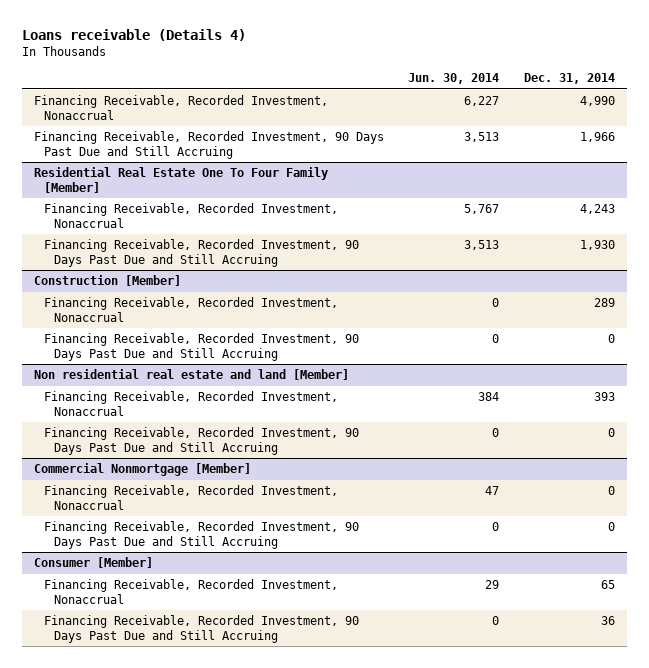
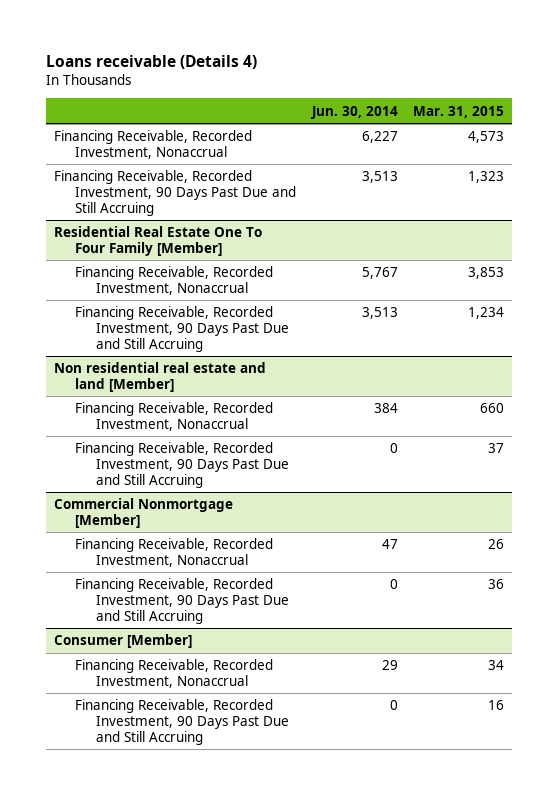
[523,73,615,85] Dec. 31, 2014 -> none
none -> [413,105,505,118] Mar. 31, 2015
[34,275,182,287] Construction [Member] -> none
[43,297,338,322] Financing Receivable, Recorded Investment, Nonaccrual -> none
[43,333,359,361] Financing Receivable, Recorded Investment, 90 Days Past Due and Still Accruing -> none

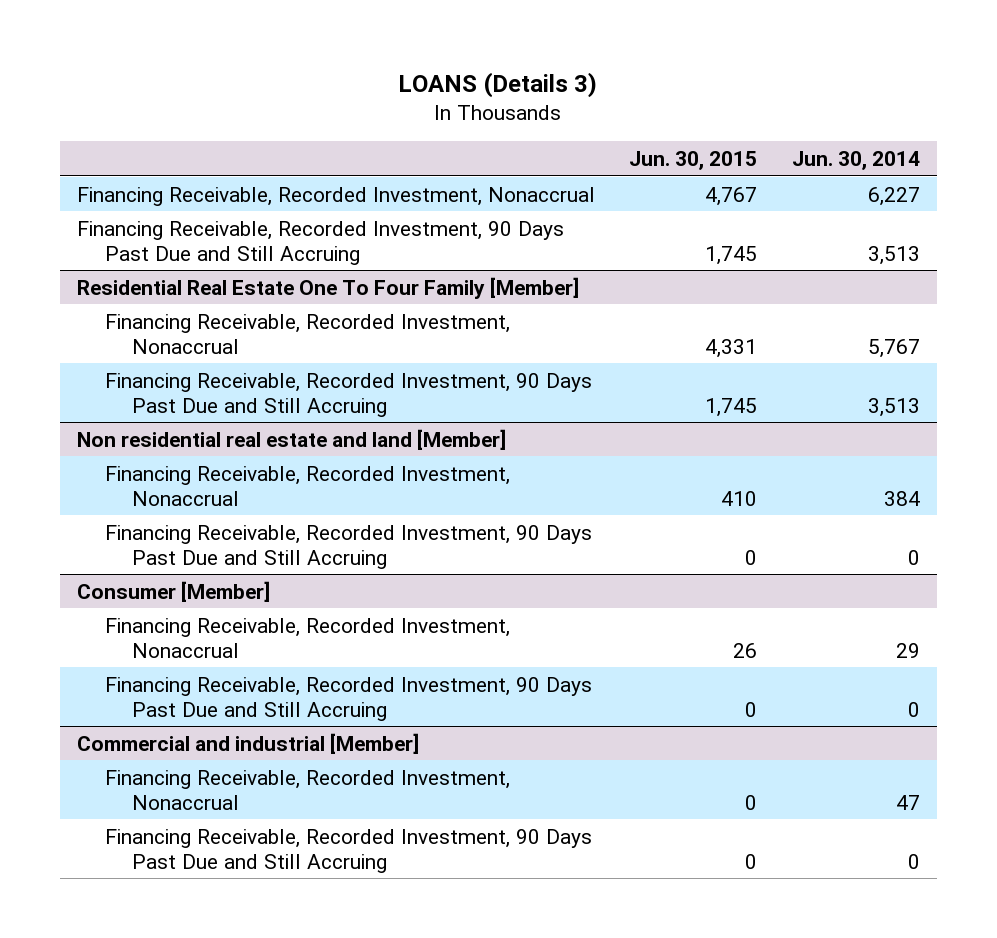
[46,54,258,69] Loans receivable (Details 4) -> [398,72,598,99] LOANS (Details 3)
[413,105,505,118] Mar. 31, 2015 -> none
none -> [629,151,758,171] Jun. 30, 2015
[54,498,234,528] Commercial Nonmortgage [Member] -> none
[75,538,274,567] Financing Receivable, Recorded Investment, Nonaccrual -> none
[75,578,290,624] Financing Receivable, Recorded Investment, 90 Days Past Due and Still Accruing -> none
none -> [76,732,419,754] Commercial and industrial [Member]
none -> [104,769,510,810] Financing Receivable, Recorded Investment, Nonaccrual
none -> [104,828,592,873] Financing Receivable, Recorded Investment, 90 Days Past Due and Still Accruing

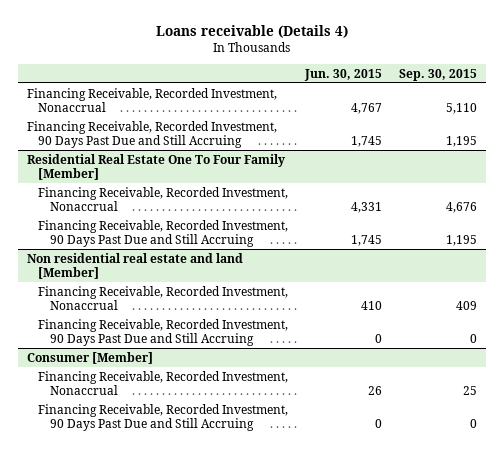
[398,72,598,99] LOANS (Details 3) -> [155,25,348,39] Loans receivable (Details 4)
[791,151,920,171] Jun. 30, 2014 -> none
none -> [399,68,478,81] Sep. 30, 2015
[76,732,419,754] Commercial and industrial [Member] -> none
[104,769,510,810] Financing Receivable, Recorded Investment, Nonaccrual -> none
[104,828,592,873] Financing Receivable, Recorded Investment, 90 Days Past Due and Still Accruing -> none

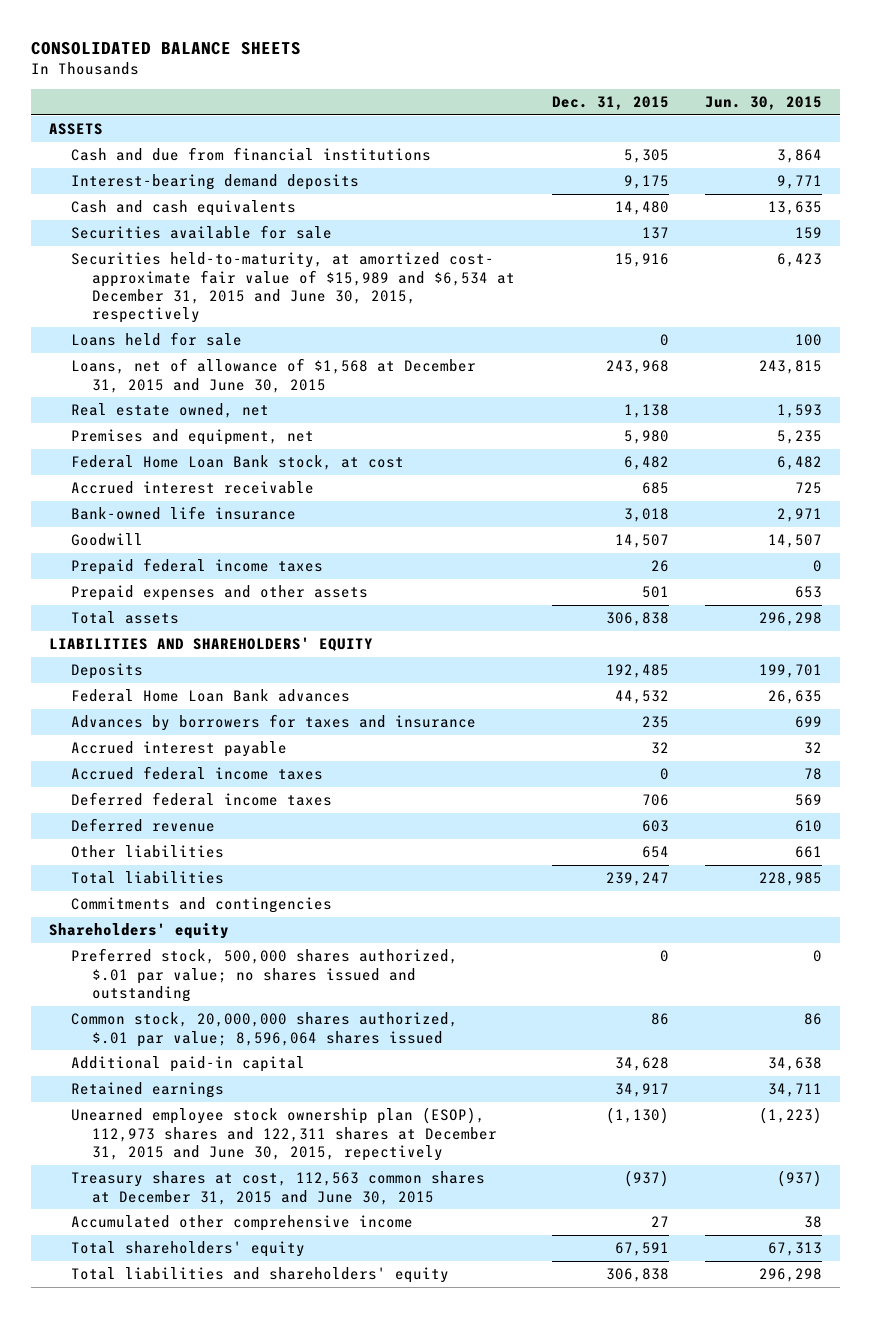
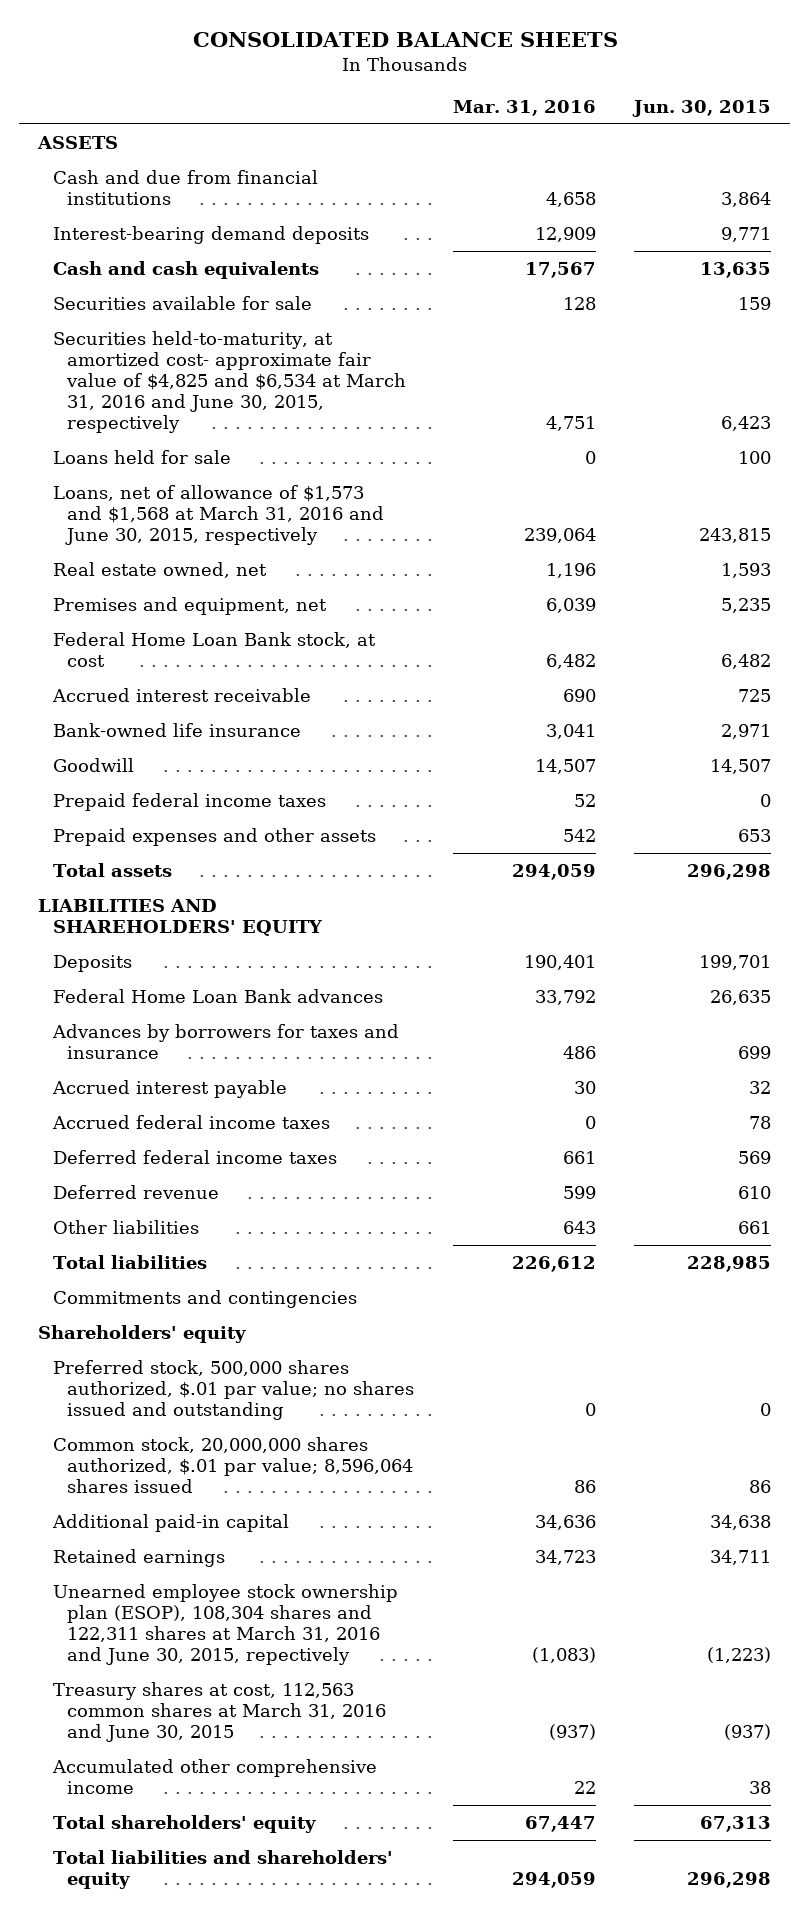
[551,96,669,111] Dec. 31, 2015 -> none
none -> [452,100,596,117] Mar. 31, 2016
[70,252,516,323] Securities held-to-maturity, at amortized cost- approximate fair value of $15,989 and $6,534 at December 31, 2015 and June 30, 2015, respectively -> [52,330,407,434] Securities held-to-maturity, at amortized cost- approximate fair value of $4,825 and $6,534 at March 31, 2016 and June 30, 2015, respectively
[70,358,476,393] Loans, net of allowance of $1,568 at December 31, 2015 and June 30, 2015 -> [52,484,385,546] Loans, net of allowance of $1,573 and $1,568 at March 31, 2016 and June 30, 2015, respectively
[70,1107,498,1161] Unearned employee stock ownership plan (ESOP), 112,973 shares and 122,311 shares at December 31, 2015 and June 30, 2015, repectively -> [52,1583,398,1666] Unearned employee stock ownership plan (ESOP), 108,304 shares and 122,311 shares at March 31, 2016 and June 30, 2015, repectively
[70,1171,485,1205] Treasury shares at cost, 112,563 common shares at December 31, 2015 and June 30, 2015 -> [52,1681,387,1743] Treasury shares at cost, 112,563 common shares at March 31, 2016 and June 30, 2015

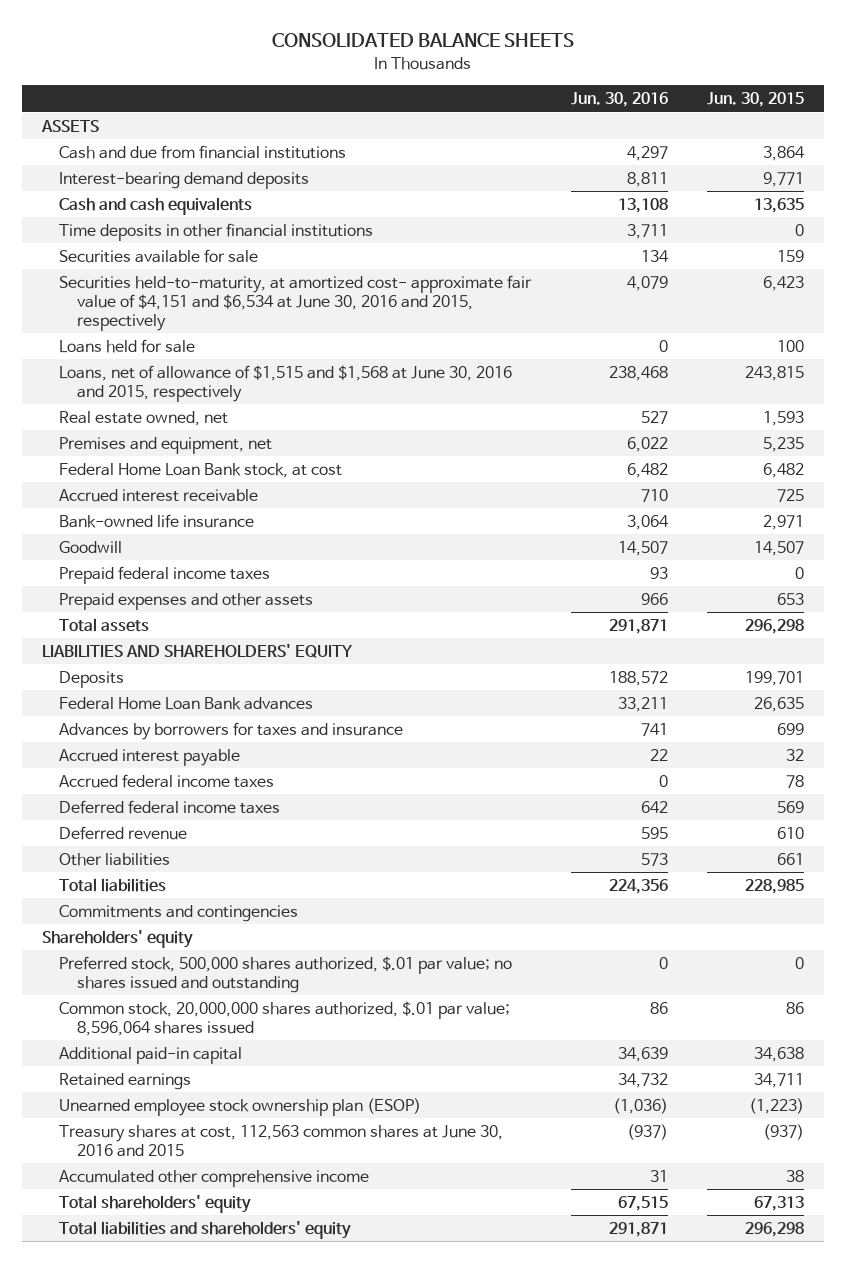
[452,100,596,117] Mar. 31, 2016 -> none
none -> [570,92,668,108] Jun. 30, 2016
none -> [59,223,374,242] Time deposits in other financial institutions
[52,330,407,434] Securities held-to-maturity, at amortized cost- approximate fair value of $4,825 and $6,534 at March 31, 2016 and June 30, 2015, respectively -> [59,275,533,331] Securities held-to-maturity, at amortized cost- approximate fair value of $4,151 and $6,534 at June 30, 2016 and 2015, respectively
[52,484,385,546] Loans, net of allowance of $1,573 and $1,568 at March 31, 2016 and June 30, 2015, respectively -> [59,365,513,402] Loans, net of allowance of $1,515 and $1,568 at June 30, 2016 and 2015, respectively
[52,1583,398,1666] Unearned employee stock ownership plan (ESOP), 108,304 shares and 122,311 shares at March 31, 2016 and June 30, 2015, repectively -> [59,1098,422,1117] Unearned employee stock ownership plan (ESOP)
[52,1681,387,1743] Treasury shares at cost, 112,563 common shares at March 31, 2016 and June 30, 2015 -> [59,1125,504,1157] Treasury shares at cost, 112,563 common shares at June 30, 2016 and 2015

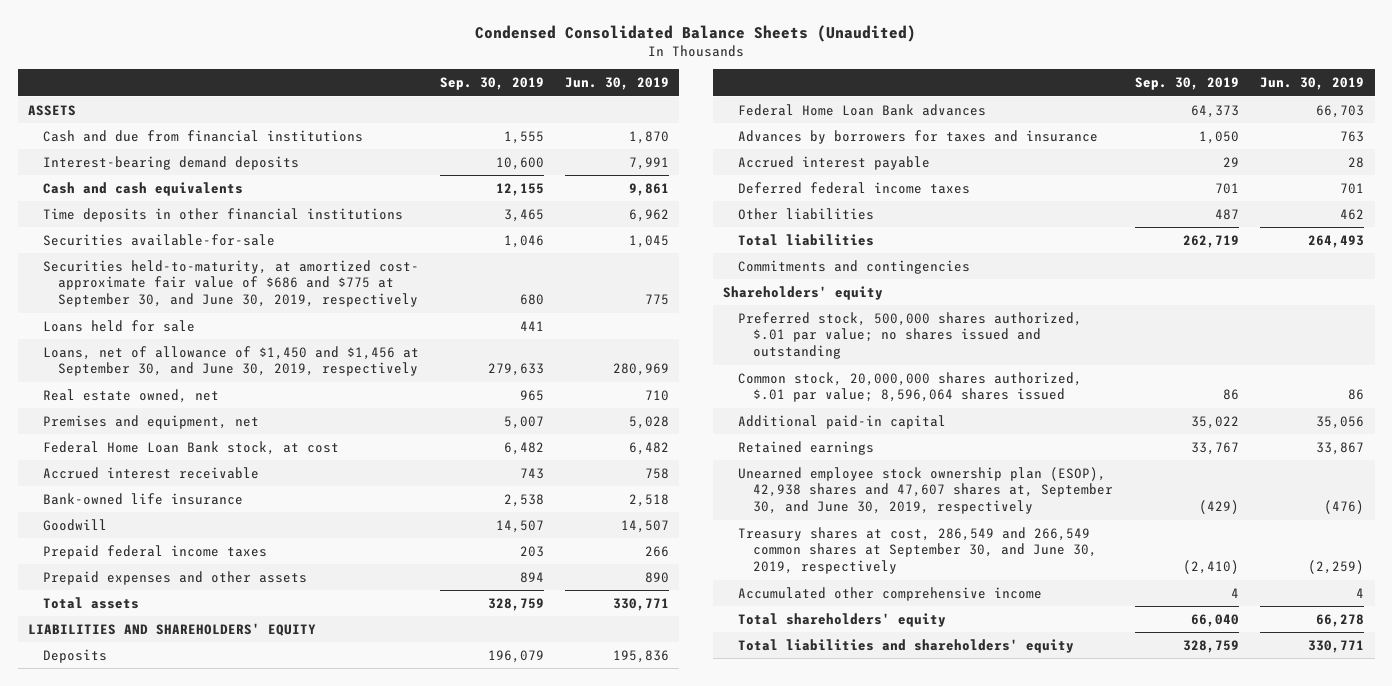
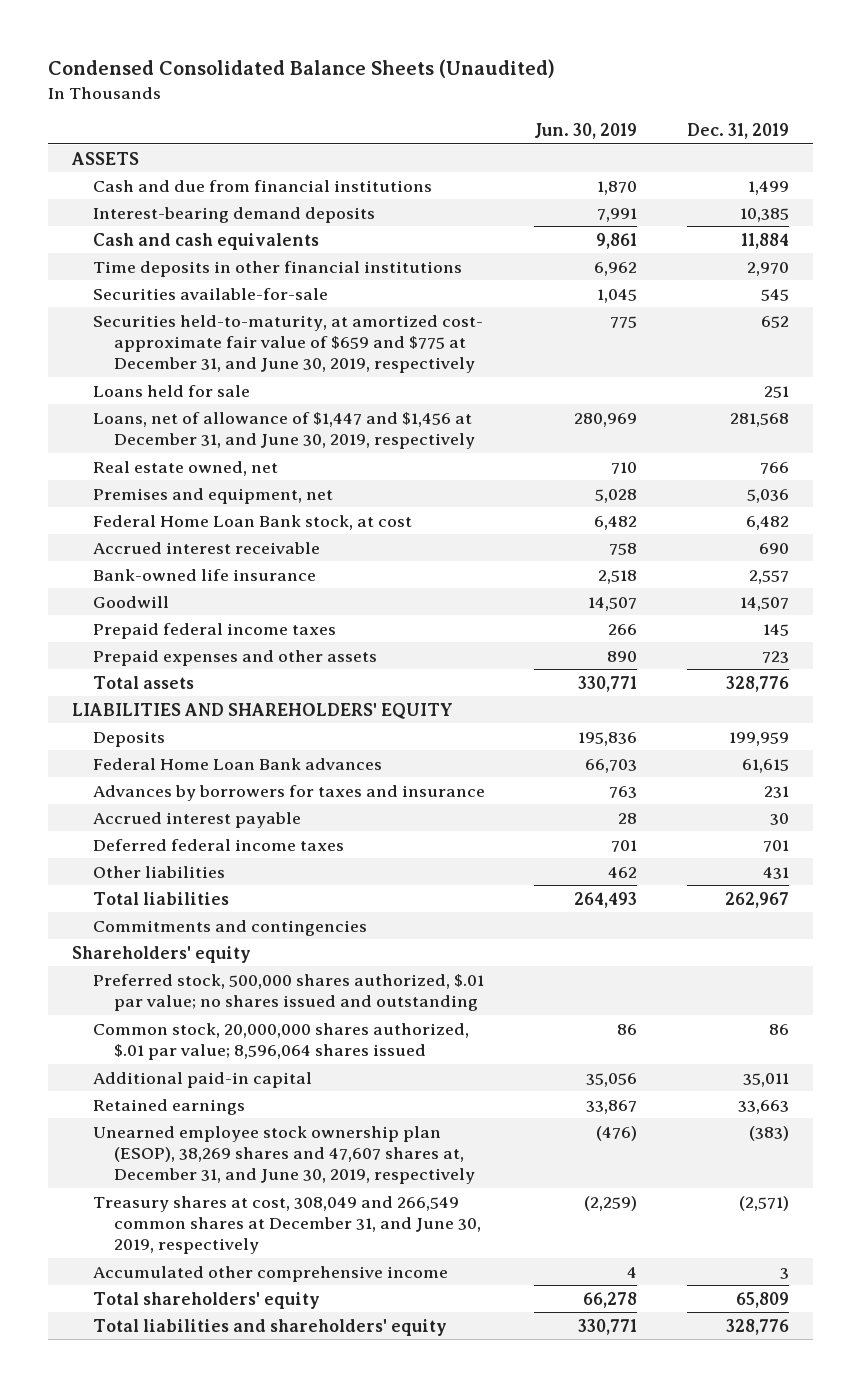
[439,77,544,91] Sep. 30, 2019 -> none
none -> [686,122,789,139] Dec. 31, 2019
[42,259,419,308] Securities held-to-maturity, at amortized cost- approximate fair value of $686 and $775 at September 30, and June 30, 2019, respectively -> [93,314,484,373] Securities held-to-maturity, at amortized cost- approximate fair value of $659 and $775 at December 31, and June 30, 2019, respectively
[42,345,419,377] Loans, net of allowance of $1,450 and $1,456 at September 30, and June 30, 2019, respectively -> [93,411,475,449] Loans, net of allowance of $1,447 and $1,456 at December 31, and June 30, 2019, respectively
[738,466,1114,515] Unearned employee stock ownership plan (ESOP), 42,938 shares and 47,607 shares at, September 30, and June 30, 2019, respectively -> [93,1125,475,1184] Unearned employee stock ownership plan (ESOP), 38,269 shares and 47,607 shares at, December 31, and June 30, 2019, respectively
[738,526,1098,575] Treasury shares at cost, 286,549 and 266,549 common shares at September 30, and June 30, 2019, respectively -> [93,1195,481,1254] Treasury shares at cost, 308,049 and 266,549 common shares at December 31, and June 30, 2019, respectively

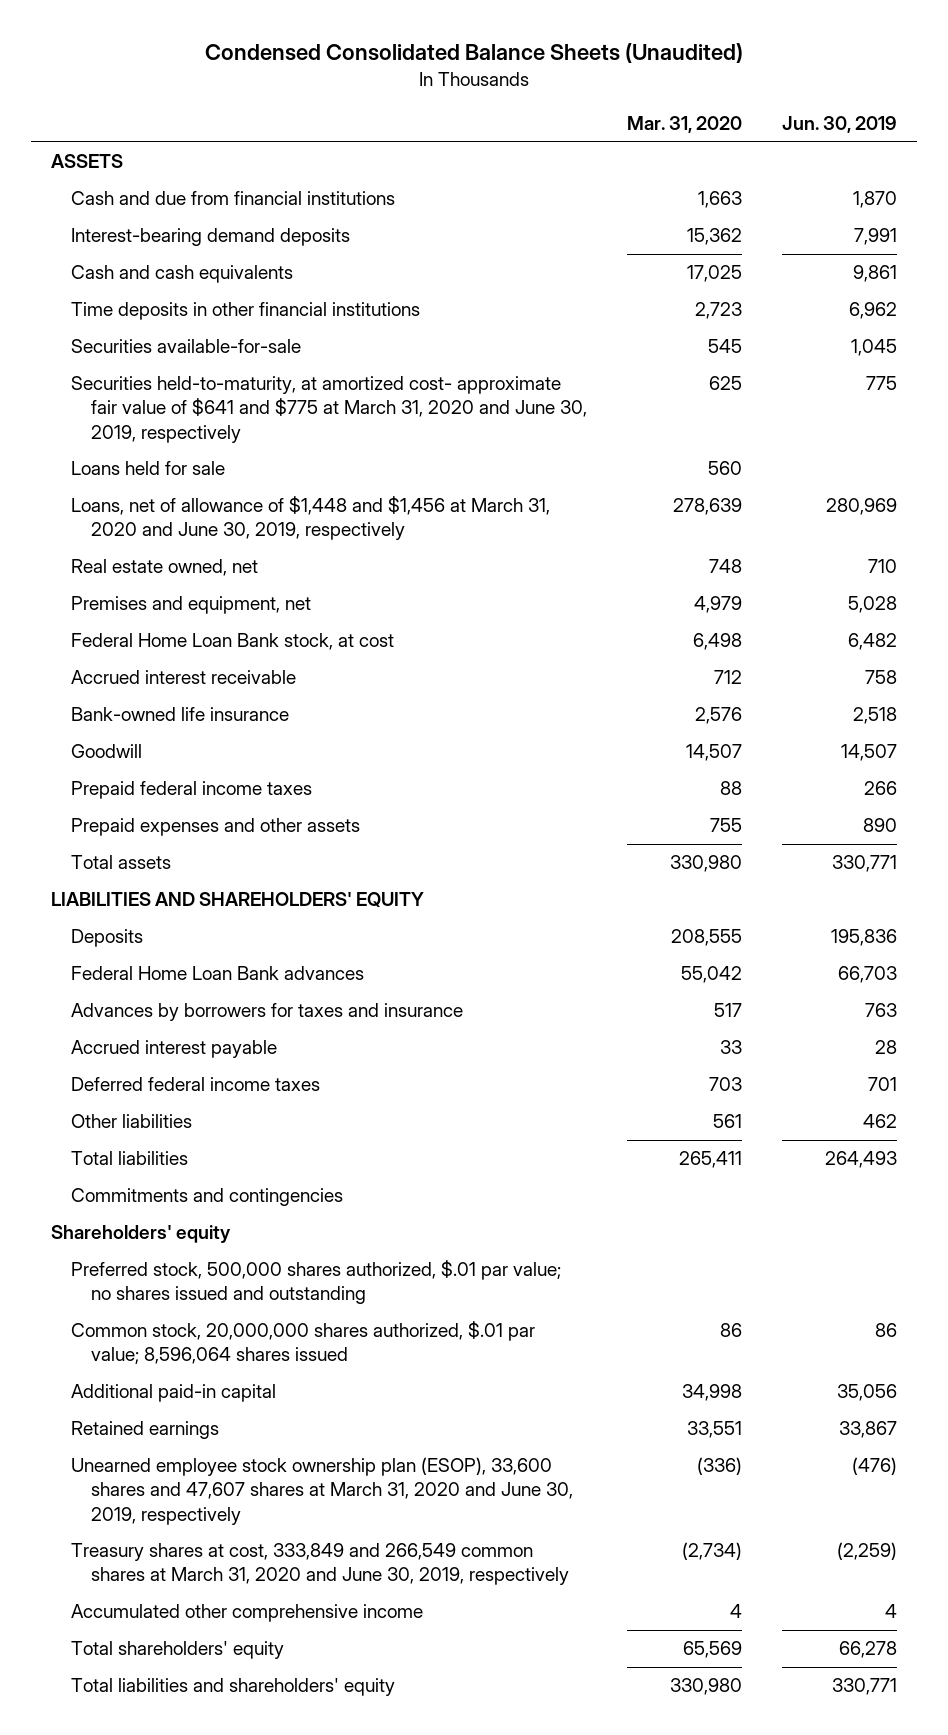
[686,122,789,139] Dec. 31, 2019 -> none
none -> [627,116,743,134] Mar. 31, 2020
[93,314,484,373] Securities held-to-maturity, at amortized cost- approximate fair value of $659 and $775 at December 31, and June 30, 2019, respectively -> [71,376,588,443] Securities held-to-maturity, at amortized cost- approximate fair value of $641 and $775 at March 31, 2020 and June 30, 2019, respectively
[93,411,475,449] Loans, net of allowance of $1,447 and $1,456 at December 31, and June 30, 2019, respectively -> [71,496,551,541] Loans, net of allowance of $1,448 and $1,456 at March 31, 2020 and June 30, 2019, respectively
[93,1125,475,1184] Unearned employee stock ownership plan (ESOP), 38,269 shares and 47,607 shares at, December 31, and June 30, 2019, respectively -> [71,1457,574,1525] Unearned employee stock ownership plan (ESOP), 33,600 shares and 47,607 shares at March 31, 2020 and June 30, 2019, respectively
[93,1195,481,1254] Treasury shares at cost, 308,049 and 266,549 common shares at December 31, and June 30, 2019, respectively -> [71,1543,570,1586] Treasury shares at cost, 333,849 and 266,549 common shares at March 31, 2020 and June 30, 2019, respectively

